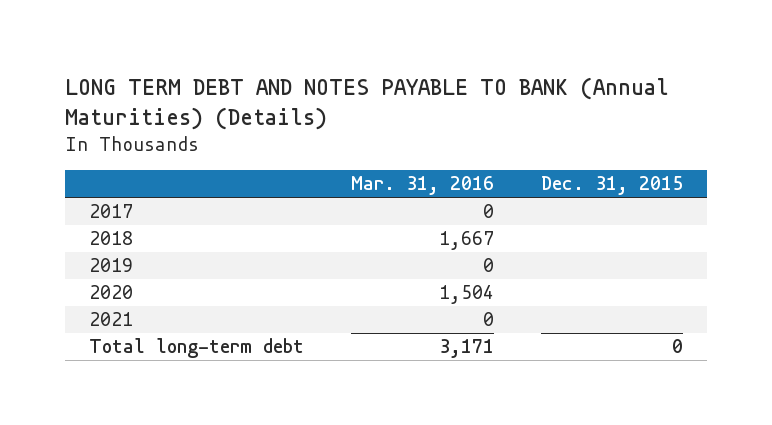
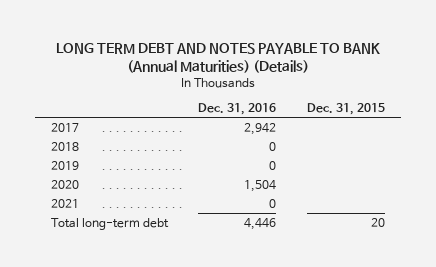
[350,176,494,196] Mar. 31, 2016 -> none
none -> [198,103,277,116] Dec. 31, 2016
[672,339,684,354] 0 -> [371,217,386,227] 20

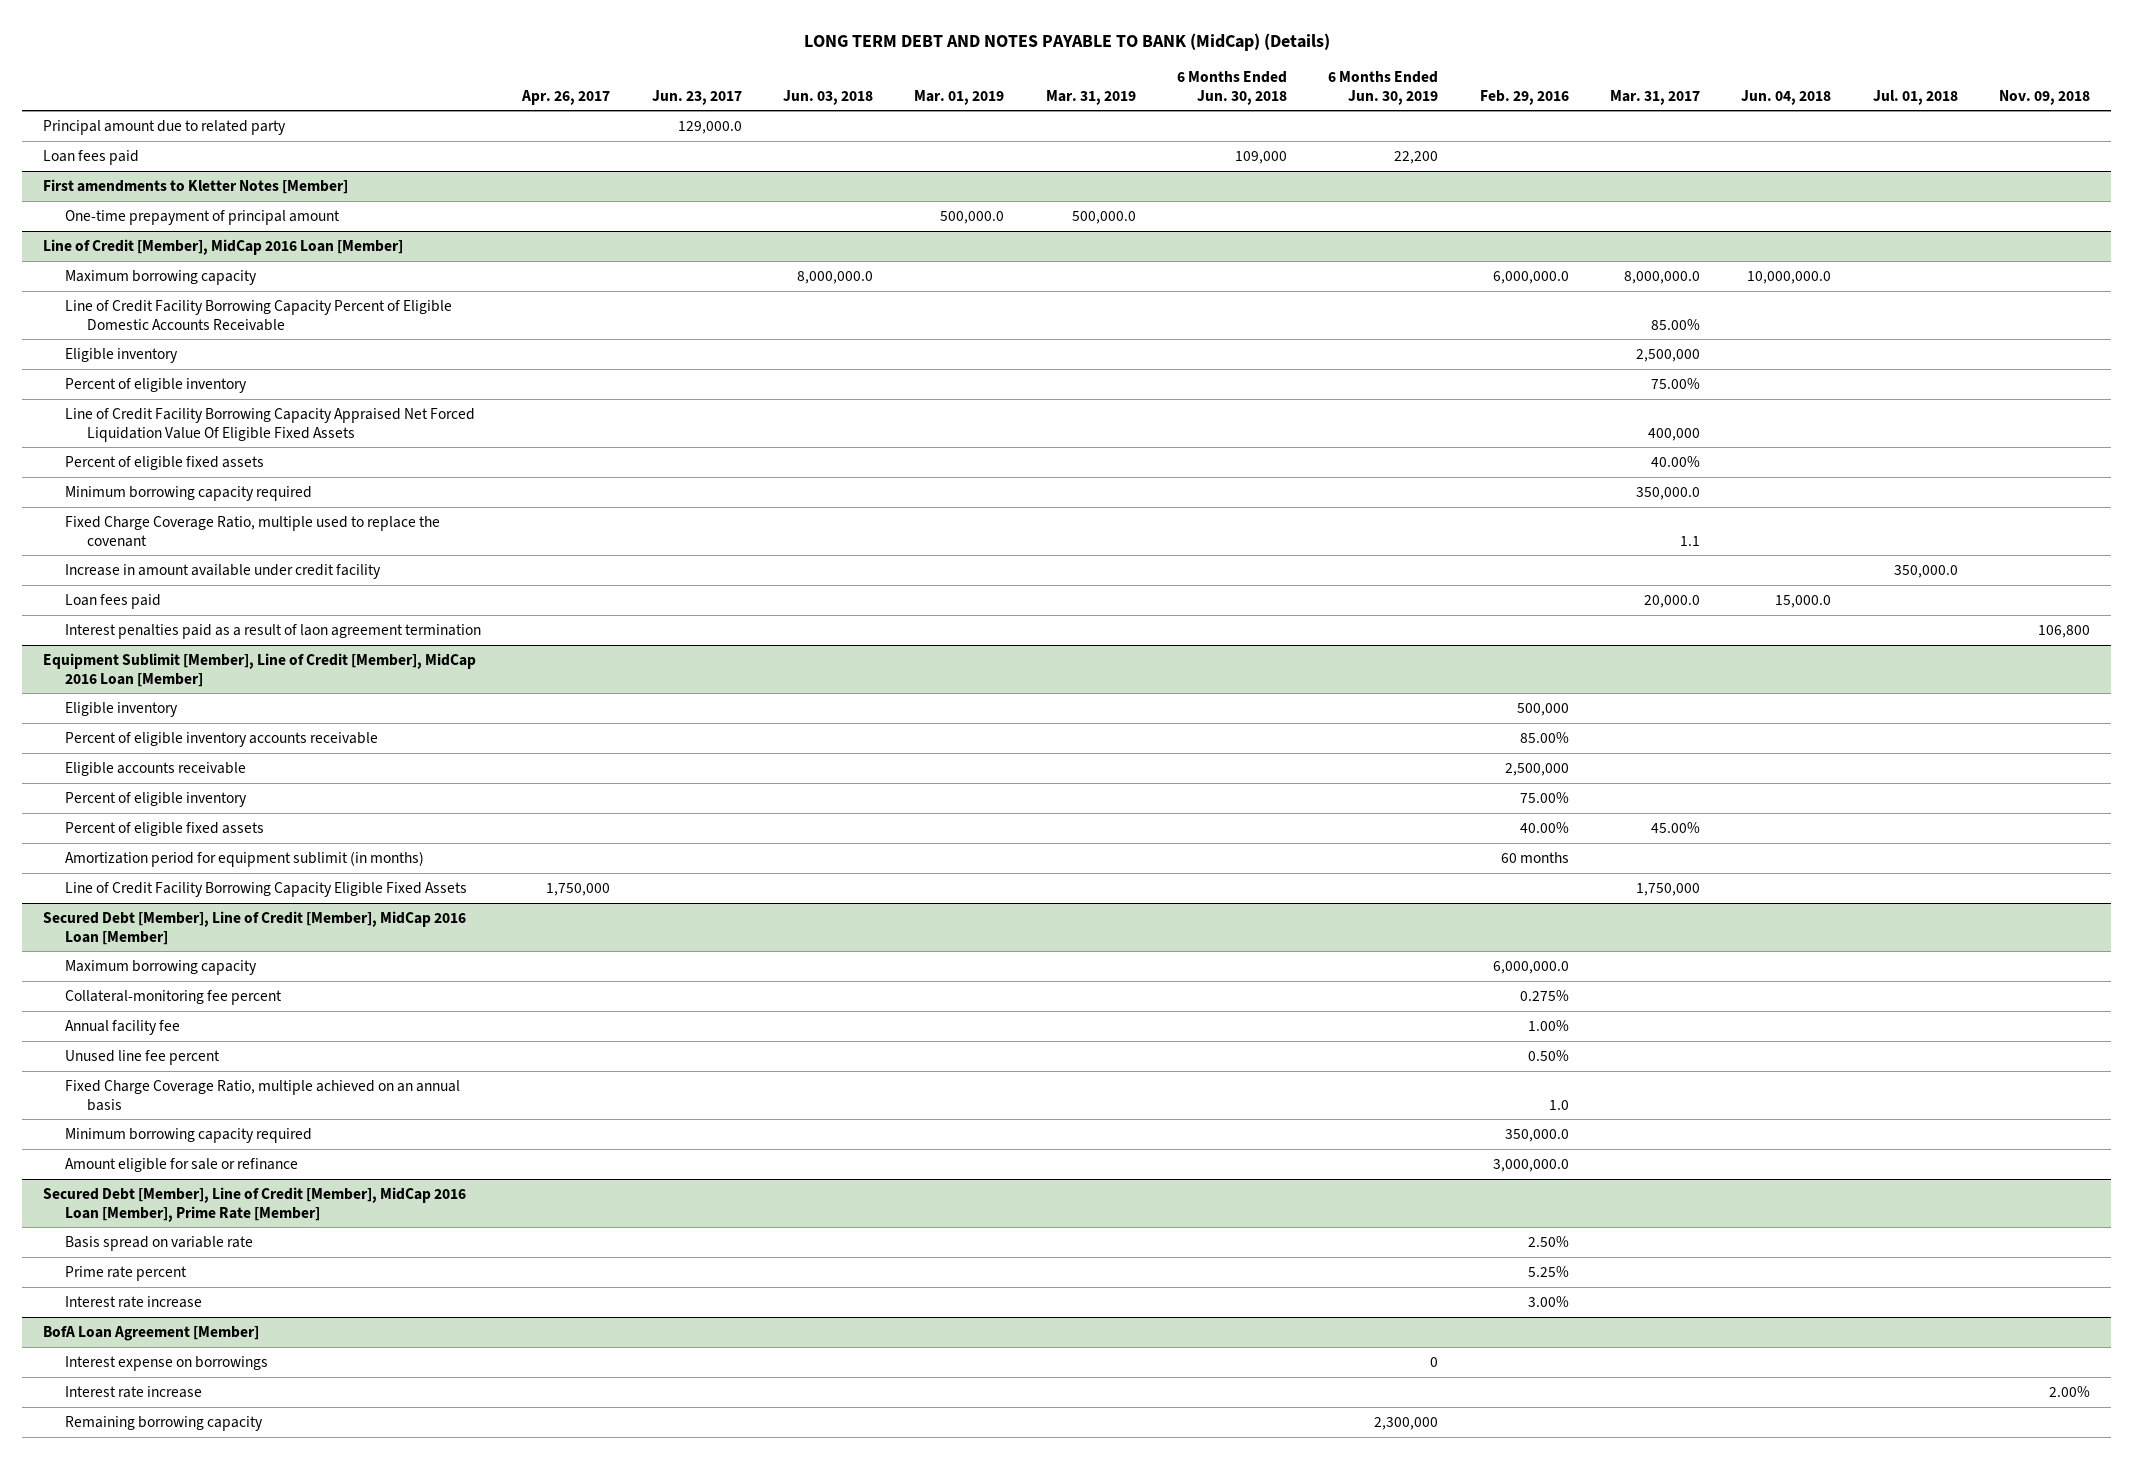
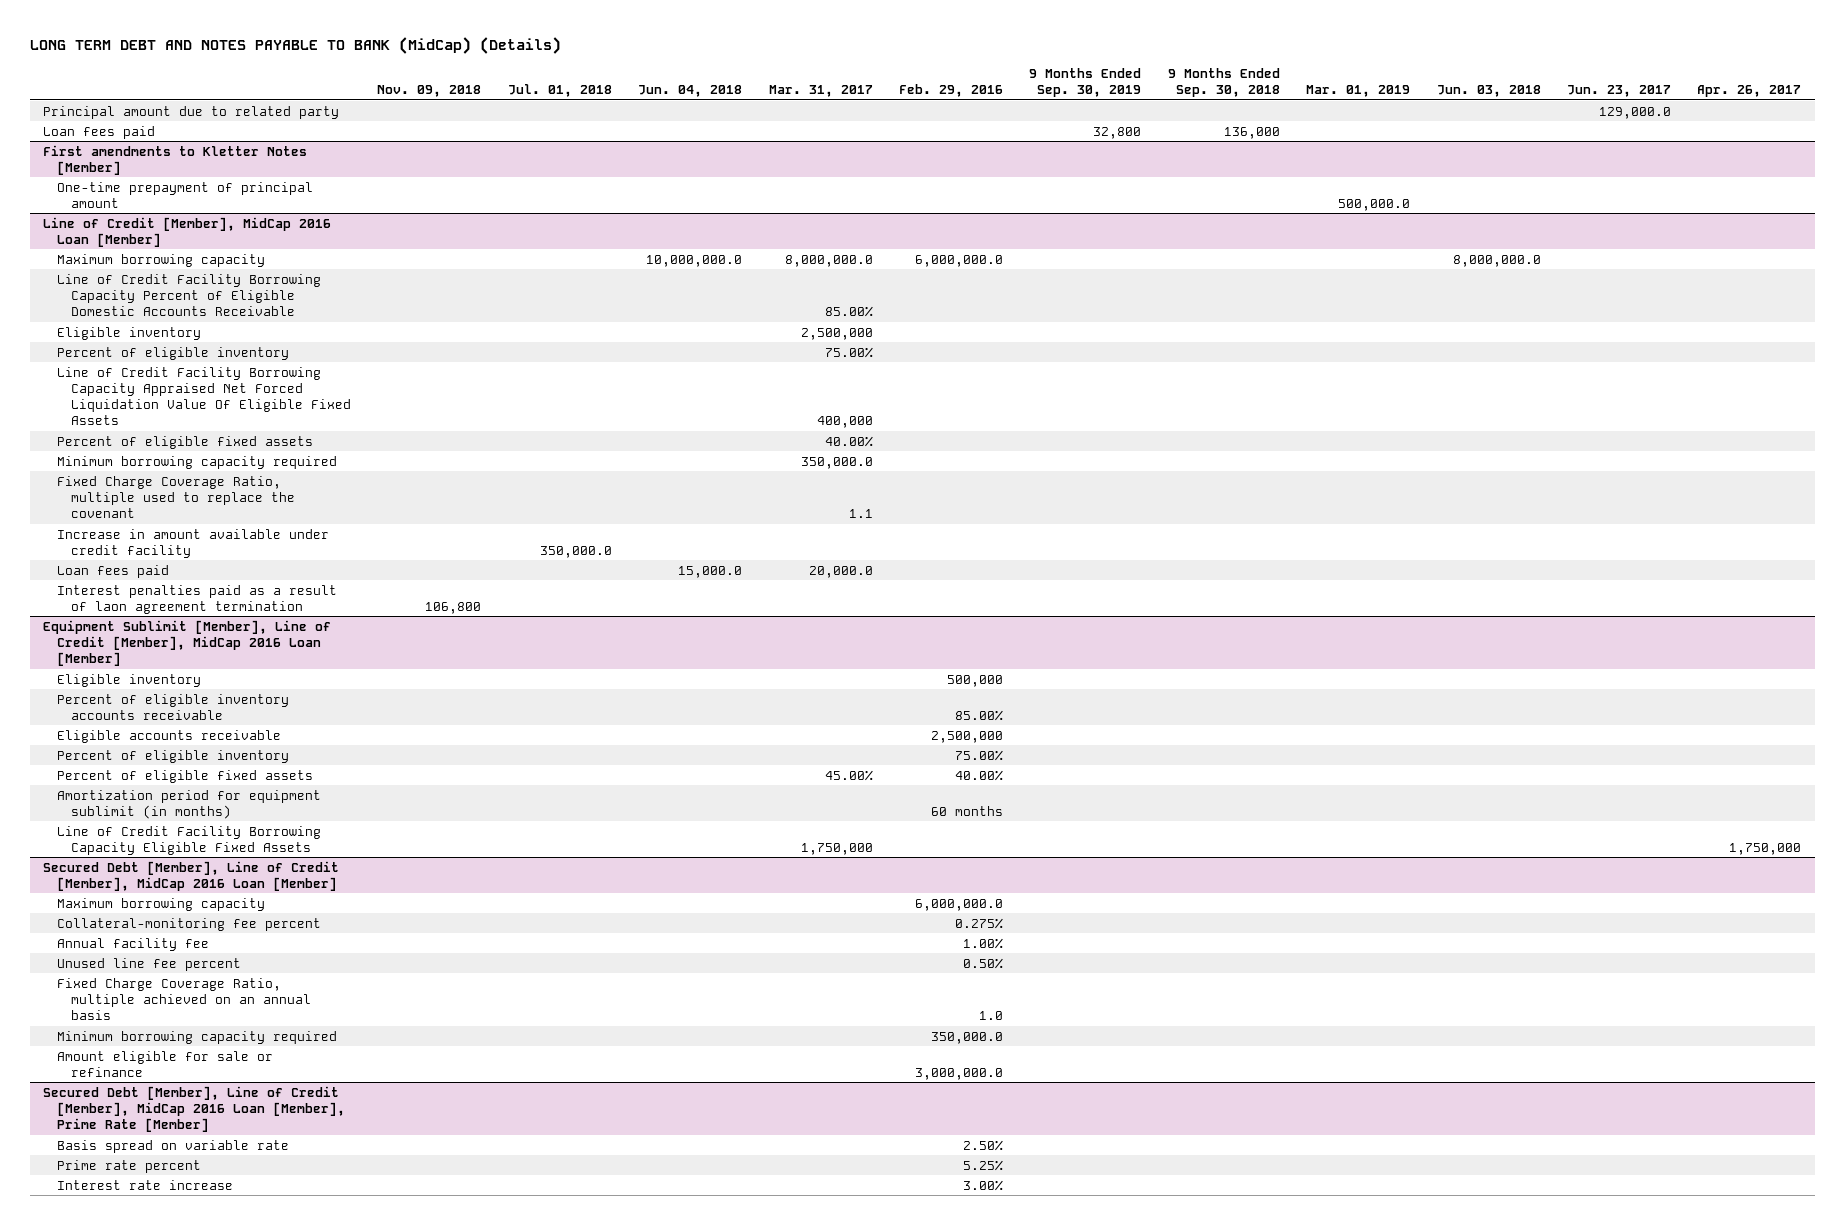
[1045,89,1136,105] Mar. 31, 2019 -> none
[1176,71,1287,105] 6 Months Ended Jun. 30, 2018 -> none
[1328,71,1439,105] 6 Months Ended Jun. 30, 2019 -> none
none -> [1029,67,1142,98] 9 Months Ended Sep. 30, 2019
none -> [1167,67,1280,98] 9 Months Ended Sep. 30, 2018
[43,1325,260,1341] BofA Loan Agreement [Member] -> none
[64,1355,268,1371] Interest expense on borrowings -> none
[64,1385,202,1398] Interest rate increase -> none
[64,1415,263,1431] Remaining borrowing capacity -> none

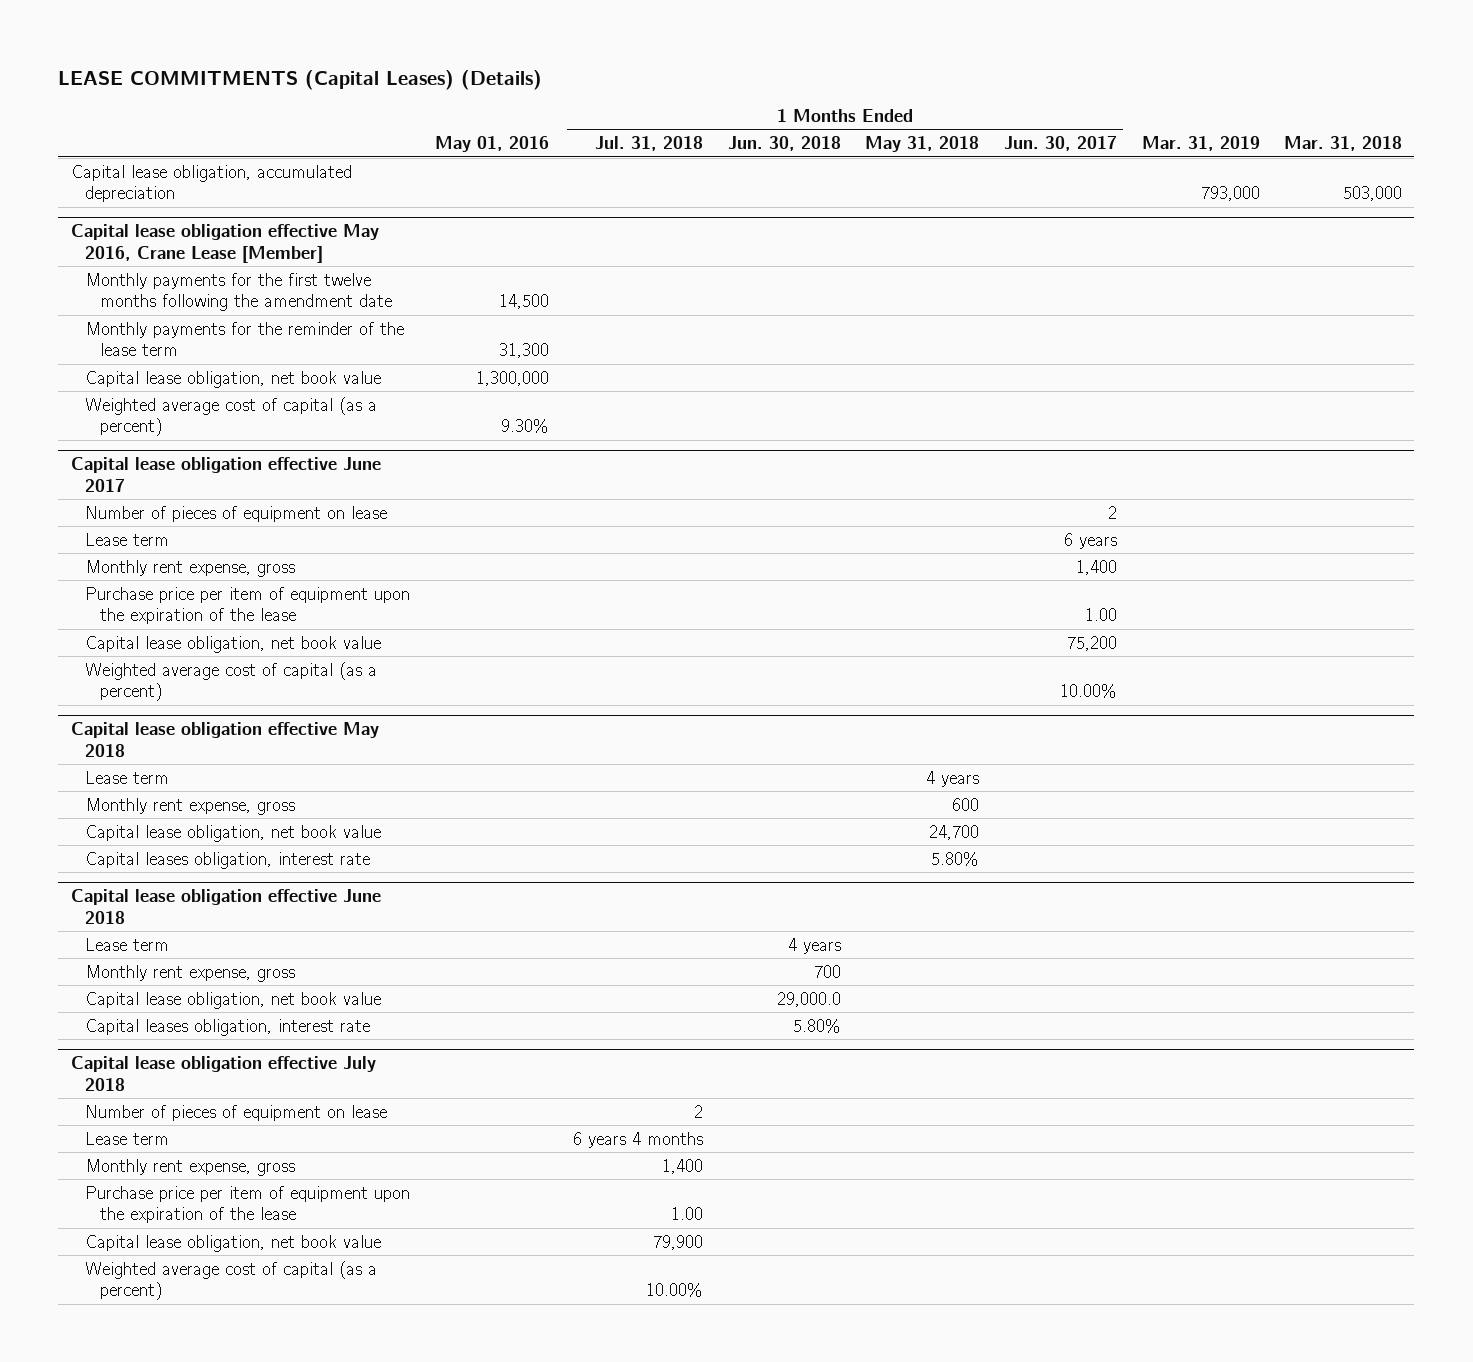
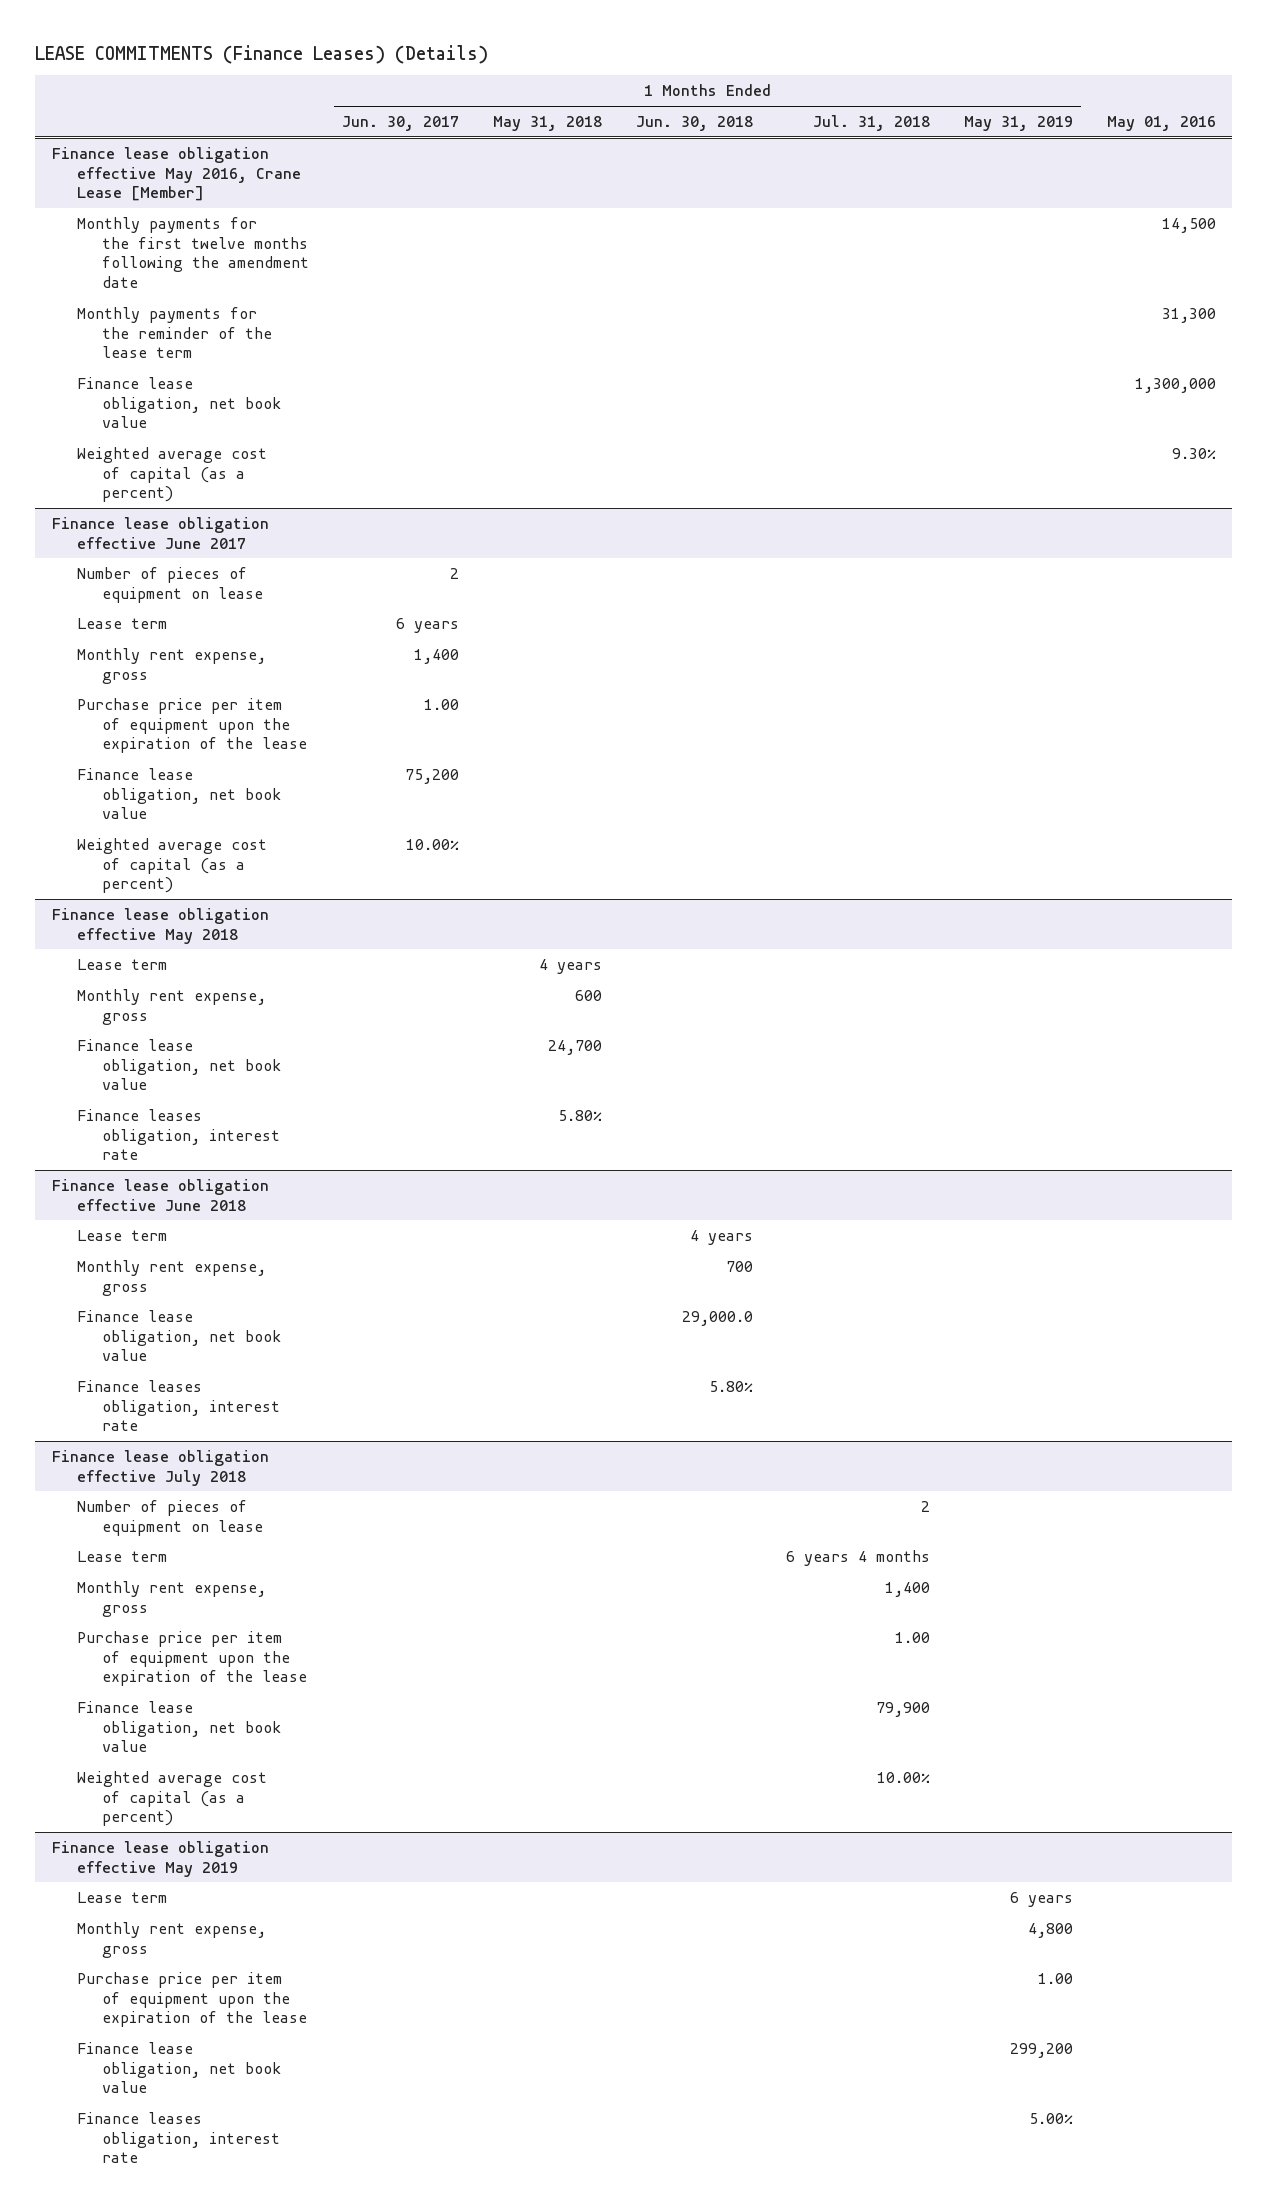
[58,70,543,91] LEASE COMMITMENTS (Capital Leases) (Details) -> [34,44,488,64] LEASE COMMITMENTS (Finance Leases) (Details)
[1141,136,1260,152] Mar. 31, 2019 -> none
[1284,136,1403,152] Mar. 31, 2018 -> none
none -> [964,116,1074,132] May 31, 2019
[70,164,352,202] Capital lease obligation, accumulated depreciation -> none
[70,224,379,263] Capital lease obligation effective May 2016, Crane Lease [Member] -> [51,146,301,202] Finance lease obligation effective May 2016, Crane Lease [Member]
[85,370,382,388] Capital lease obligation, net book value -> [76,376,281,429] Finance lease obligation, net book value
[70,457,381,492] Capital lease obligation effective June 2017 -> [51,516,269,549] Finance lease obligation effective June 2017
[85,635,382,653] Capital lease obligation, net book value -> [76,767,281,820] Finance lease obligation, net book value
[70,722,379,757] Capital lease obligation effective May 2018 -> [51,907,269,944] Finance lease obligation effective May 2018
[85,824,382,842] Capital lease obligation, net book value -> [76,1038,281,1091] Finance lease obligation, net book value
[85,851,371,869] Capital leases obligation, interest rate -> [76,1108,280,1161] Finance leases obligation, interest rate
[70,889,381,924] Capital lease obligation effective June 2018 -> [51,1178,269,1211] Finance lease obligation effective June 2018
[85,991,382,1009] Capital lease obligation, net book value -> [76,1309,281,1362] Finance lease obligation, net book value
[85,1018,371,1036] Capital leases obligation, interest rate -> [76,1379,280,1432] Finance leases obligation, interest rate
[70,1056,376,1091] Capital lease obligation effective July 2018 -> [51,1449,269,1486] Finance lease obligation effective July 2018
[85,1234,382,1252] Capital lease obligation, net book value -> [76,1700,281,1753] Finance lease obligation, net book value
none -> [51,1840,269,1877] Finance lease obligation effective May 2019
none -> [76,1891,167,1903] Lease term
none -> [76,1921,266,1958] Monthly rent expense, gross
none -> [76,1971,307,2028] Purchase price per item of equipment upon the expiration of the lease
none -> [76,2041,281,2094] Finance lease obligation, net book value
none -> [76,2111,280,2164] Finance leases obligation, interest rate

